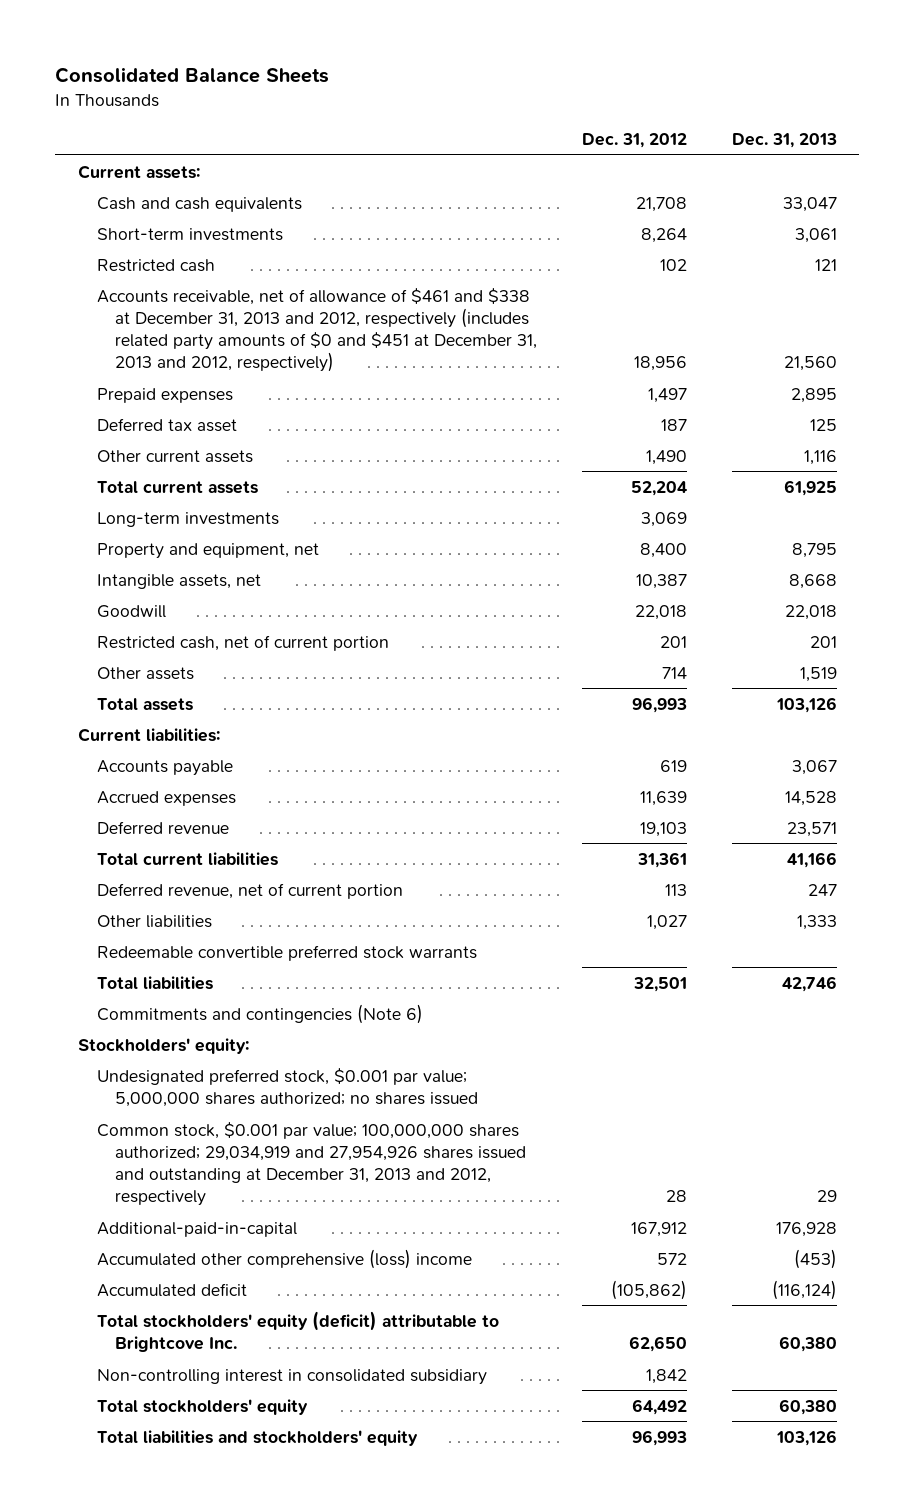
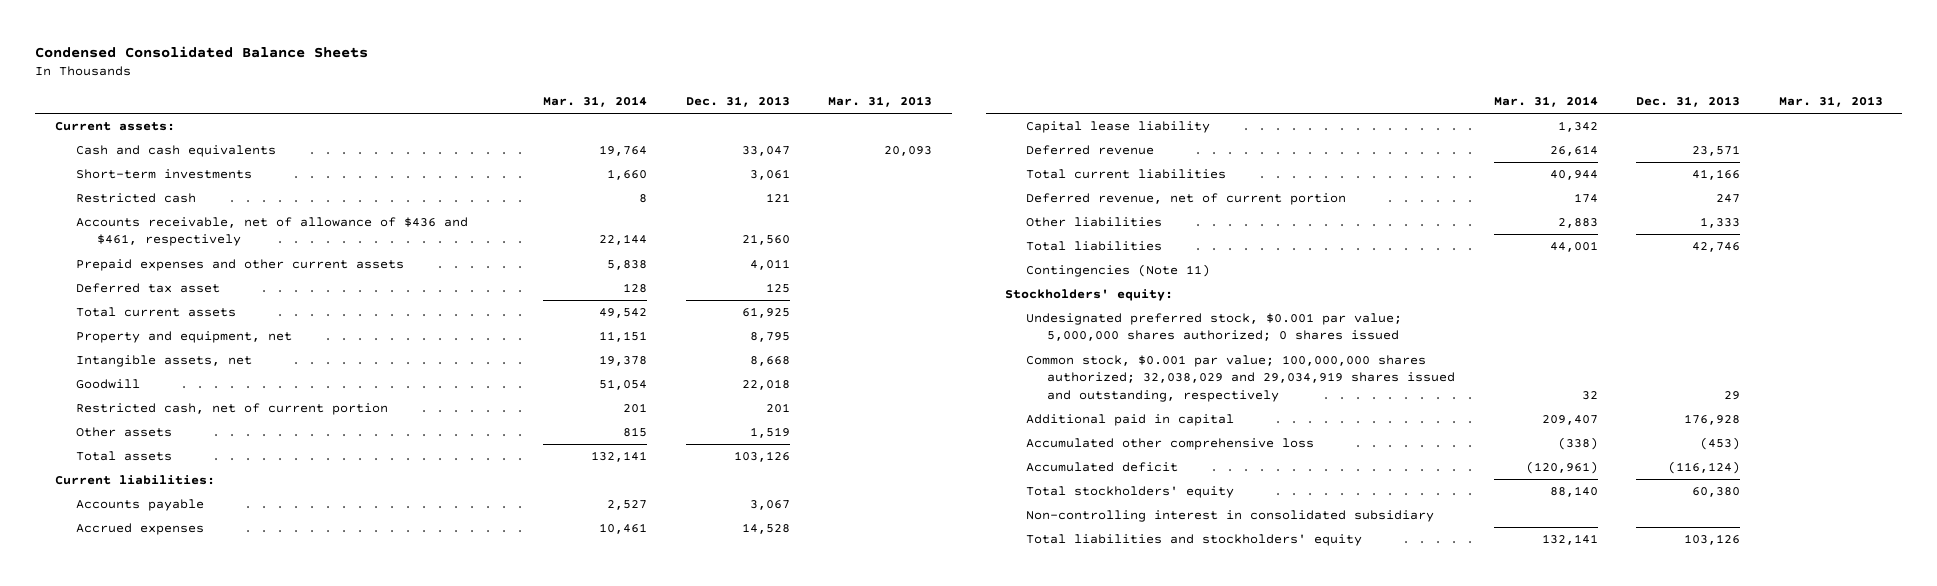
[55,67,330,84] Consolidated Balance Sheets -> [35,45,369,58] Condensed Consolidated Balance Sheets
[582,133,688,149] Dec. 31, 2012 -> none
none -> [543,95,648,107] Mar. 31, 2014
none -> [828,95,933,107] Mar. 31, 2013
[96,387,233,403] Prepaid expenses -> none
[96,287,538,373] Accounts receivable, net of allowance of $461 and $338 at December 31, 2013 and 2012, respectively (includes related party amounts of $0 and $451 at December 31, 2013 and 2012, respectively) -> [75,217,468,247] Accounts receivable, net of allowance of $436 and $461, respectively
none -> [75,259,404,272] Prepaid expenses and other current assets
[96,449,253,463] Other current assets -> none
[96,511,279,527] Long-term investments -> none
none -> [1026,121,1211,134] Capital lease liability
[96,944,477,961] Redeemable convertible preferred stock warrants -> none
[96,1003,423,1024] Commitments and contingencies (Note 6) -> [1026,264,1211,278] Contingencies (Note 11)
[96,1067,479,1107] Undesignated preferred stock, $0.001 par value; 5,000,000 shares authorized; no shares issued -> [1026,313,1403,342] Undesignated preferred stock, $0.001 par value; 5,000,000 shares authorized; 0 shares issued
[96,1121,527,1207] Common stock, $0.001 par value; 100,000,000 shares authorized; 29,034,919 and 27,954,926 shares issued and outstanding at December 31, 2013 and 2012, respectively -> [1026,355,1456,402] Common stock, $0.001 par value; 100,000,000 shares authorized; 32,038,029 and 29,034,919 shares issued and outstanding, respectively
[96,1221,297,1237] Additional-paid-in-capital -> [1026,414,1235,427] Additional paid in capital
[96,1248,472,1269] Accumulated other comprehensive (loss) income -> [1026,438,1315,451] Accumulated other comprehensive loss
[96,1310,499,1352] Total stockholders' equity (deficit) attributable to Brightcove Inc. -> none
[96,1368,487,1385] Non-controlling interest in consolidated subsidiary -> [1026,510,1435,523] Non-controlling interest in consolidated subsidiary

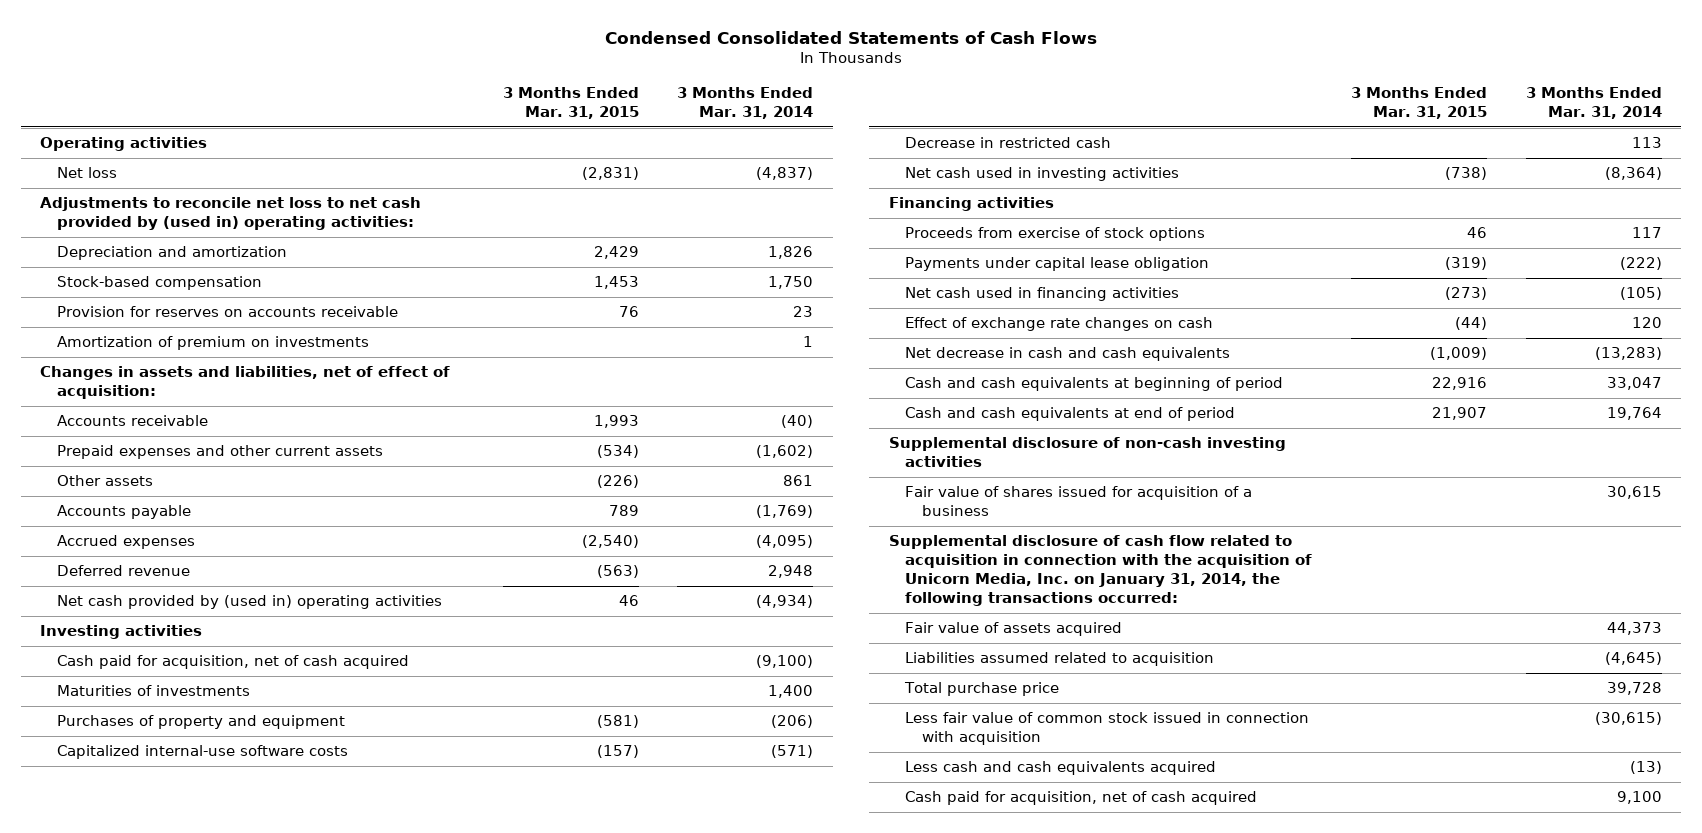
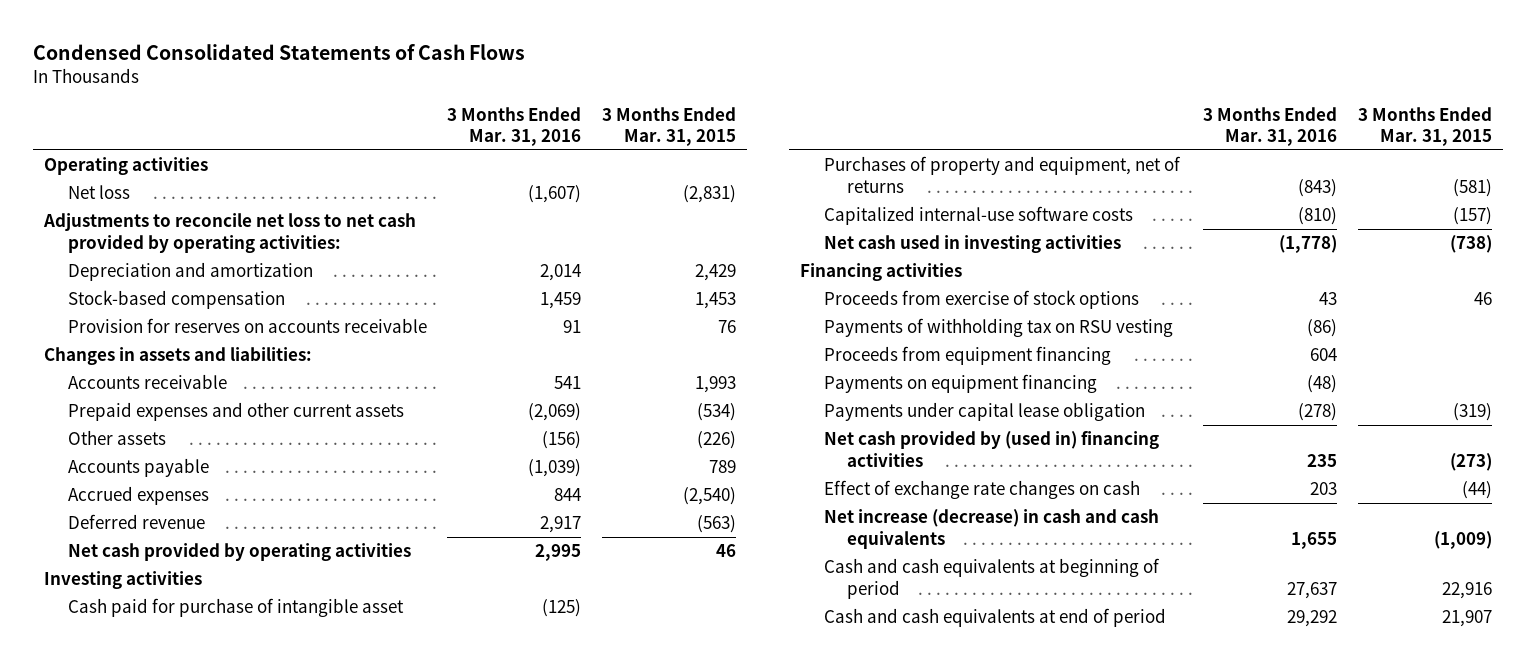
[677,87,814,120] 3 Months Ended Mar. 31, 2014 -> none
none -> [447,106,582,146] 3 Months Ended Mar. 31, 2016
[40,197,422,231] Adjustments to reconcile net loss to net cash provided by (used in) operating activities: -> [42,213,416,253] Adjustments to reconcile net loss to net cash provided by operating activities:
[56,336,369,351] Amortization of premium on investments -> none
[40,366,451,400] Changes in assets and liabilities, net of effect of acquisition: -> [43,347,312,366] Changes in assets and liabilities:
[56,595,442,610] Net cash provided by (used in) operating activities -> [67,543,411,562] Net cash provided by operating activities
[56,655,409,670] Cash paid for acquisition, net of cash acquired -> none
[56,685,250,697] Maturities of investments -> none
none -> [67,598,404,618] Cash paid for purchase of intangible asset
[56,715,345,730] Purchases of property and equipment -> [823,156,1181,193] Purchases of property and equipment, net of returns
[905,137,1112,149] Decrease in restricted cash -> none
none -> [823,318,1173,338] Payments of withholding tax on RSU vesting
none -> [823,346,1111,366] Proceeds from equipment financing
none -> [823,374,1097,394] Payments on equipment financing
[905,287,1180,302] Net cash used in financing activities -> [823,431,1159,467] Net cash provided by (used in) financing activities
[905,347,1231,362] Net decrease in cash and cash equivalents -> [823,509,1159,549] Net increase (decrease) in cash and cash equivalents
[888,437,1286,468] Supplemental disclosure of non-cash investing activities -> none
[905,486,1253,517] Fair value of shares issued for acquisition of a business -> none
[888,535,1313,606] Supplemental disclosure of cash flow related to acquisition in connection with the acquisition of Unicorn Media, Inc. on January 31, 2014, the following transactions occurred: -> none
[905,622,1123,637] Fair value of assets acquired -> none
[905,652,1215,667] Liabilities assumed related to acquisition -> none
[904,682,1060,697] Total purchase price -> none
[905,712,1310,746] Less fair value of common stock issued in connection with acquisition -> none
[905,761,1217,776] Less cash and cash equivalents acquired -> none
[905,791,1258,806] Cash paid for acquisition, net of cash acquired -> none

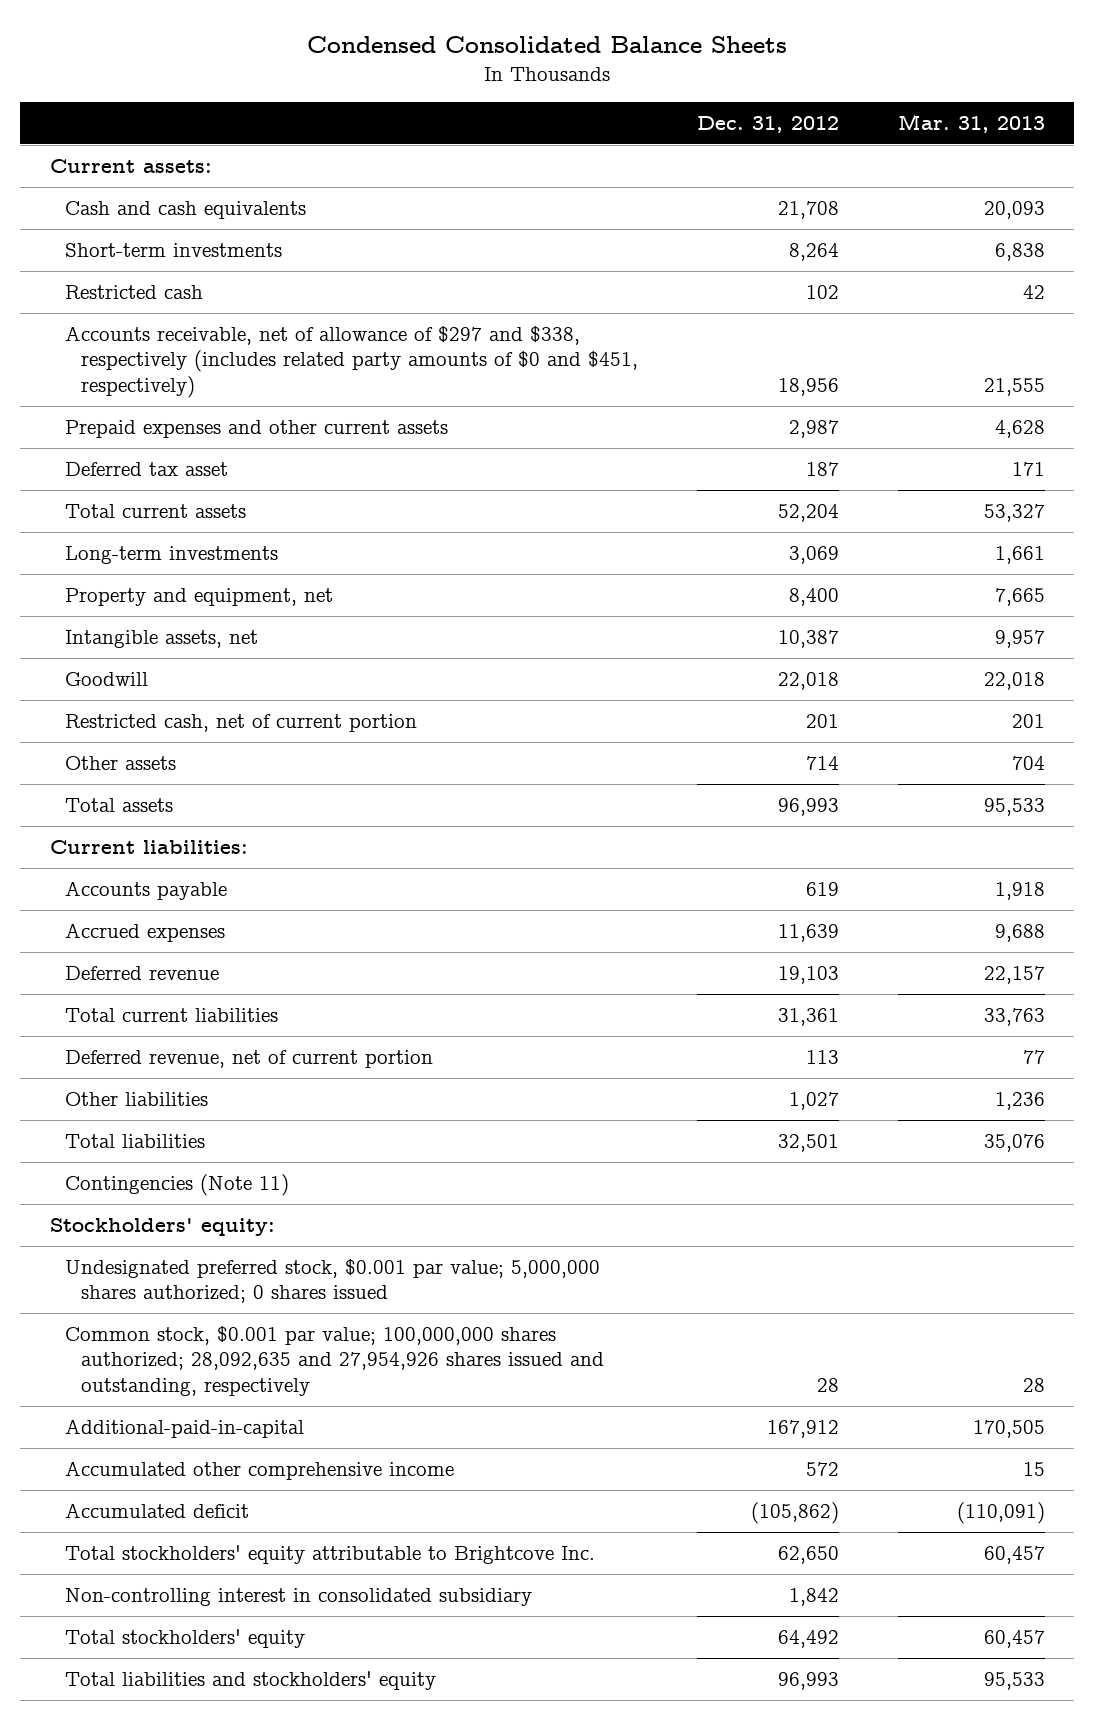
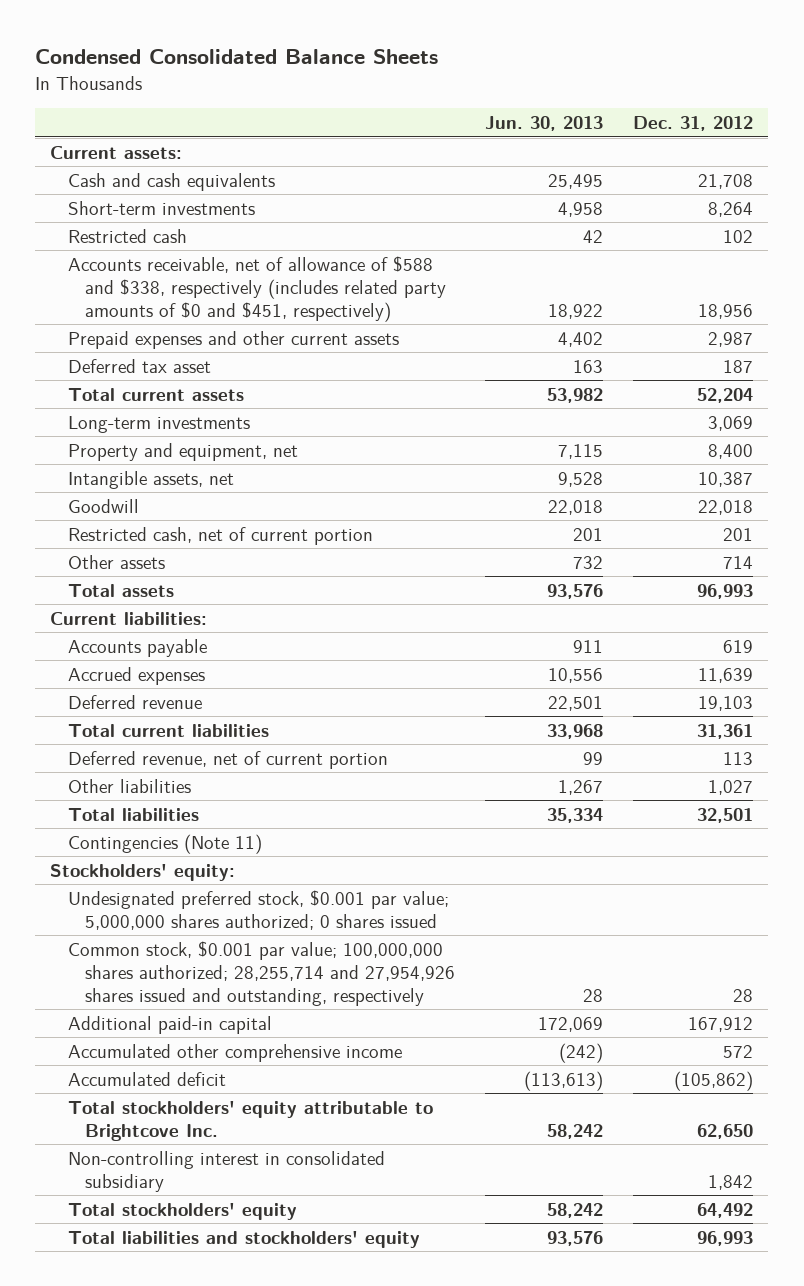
[897,113,1045,133] Mar. 31, 2013 -> none
none -> [485,116,604,132] Jun. 30, 2013
[65,326,638,398] Accounts receivable, net of allowance of $297 and $338, respectively (includes related party amounts of $0 and $451, respectively) -> [67,255,446,322] Accounts receivable, net of allowance of $588 and $338, respectively (includes related party amounts of $0 and $451, respectively)
[65,1326,604,1396] Common stock, $0.001 par value; 100,000,000 shares authorized; 28,092,635 and 27,954,926 shares issued and outstanding, respectively -> [67,940,455,1006] Common stock, $0.001 par value; 100,000,000 shares authorized; 28,255,714 and 27,954,926 shares issued and outstanding, respectively
[65,1419,305,1439] Additional-paid-in-capital -> [67,1015,272,1034] Additional paid-in capital

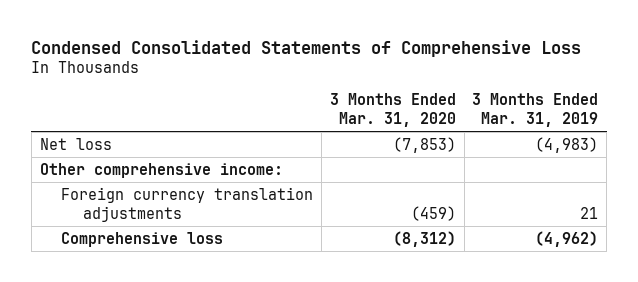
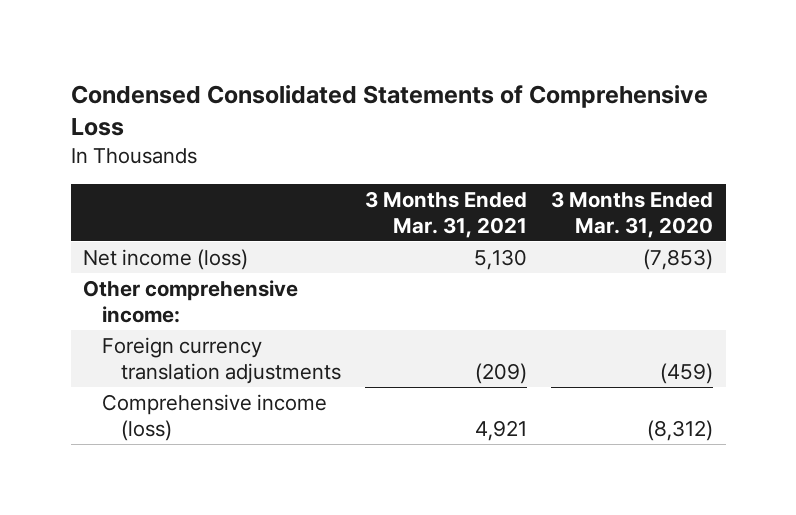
[472,93,599,127] 3 Months Ended Mar. 31, 2019 -> none
none -> [365,191,528,238] 3 Months Ended Mar. 31, 2021
[39,137,112,150] Net loss -> [82,248,248,270] Net income (loss)
[61,231,224,247] Comprehensive loss -> [101,393,327,441] Comprehensive income (loss)

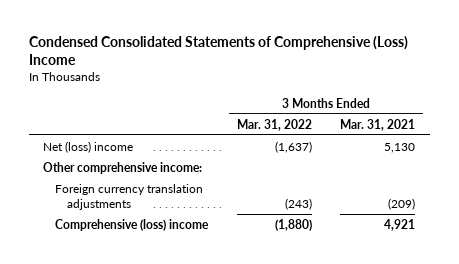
[70,85,708,137] Condensed Consolidated Statements of Comprehensive Loss -> [28,36,408,66] Condensed Consolidated Statements of Comprehensive (Loss) Income
[551,191,714,238] 3 Months Ended Mar. 31, 2020 -> none
none -> [236,118,312,131] Mar. 31, 2022
[82,248,248,270] Net income (loss) -> [43,140,134,153] Net (loss) income
[101,393,327,441] Comprehensive income (loss) -> [54,218,209,231] Comprehensive (loss) income

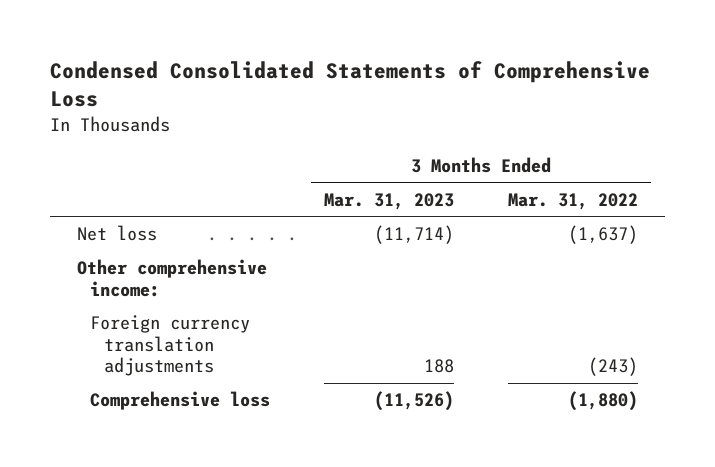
[28,36,408,66] Condensed Consolidated Statements of Comprehensive (Loss) Income -> [50,61,651,108] Condensed Consolidated Statements of Comprehensive Loss
[340,118,416,131] Mar. 31, 2021 -> none
none -> [324,192,455,210] Mar. 31, 2023
[43,140,134,153] Net (loss) income -> [76,225,157,242] Net loss
[54,218,209,231] Comprehensive (loss) income -> [90,391,271,411] Comprehensive loss

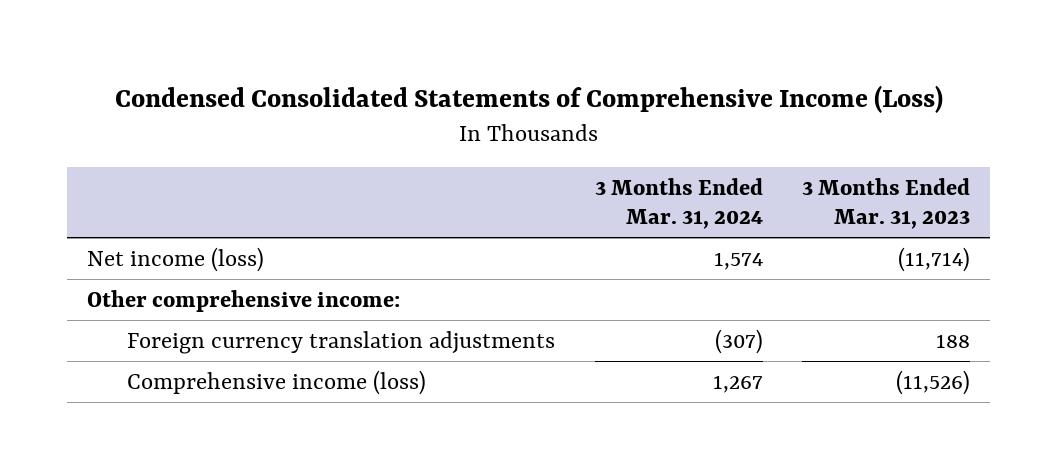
[50,61,651,108] Condensed Consolidated Statements of Comprehensive Loss -> [114,84,943,113] Condensed Consolidated Statements of Comprehensive Income (Loss)
[507,192,638,210] Mar. 31, 2022 -> none
none -> [594,177,763,230] 3 Months Ended Mar. 31, 2024
[76,225,157,242] Net loss -> [86,246,264,272] Net income (loss)
[90,391,271,411] Comprehensive loss -> [126,369,426,395] Comprehensive income (loss)

